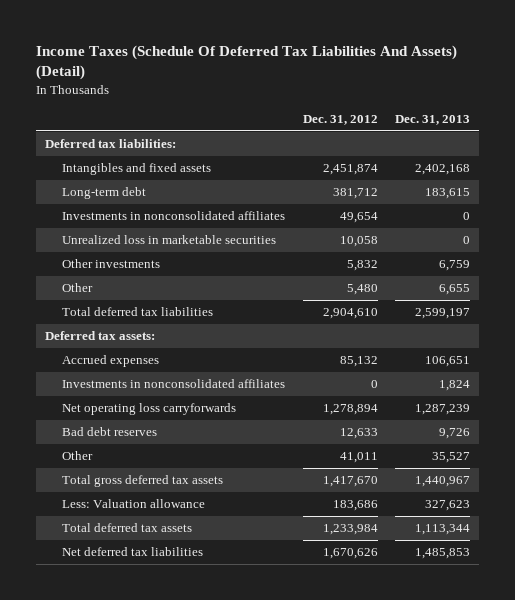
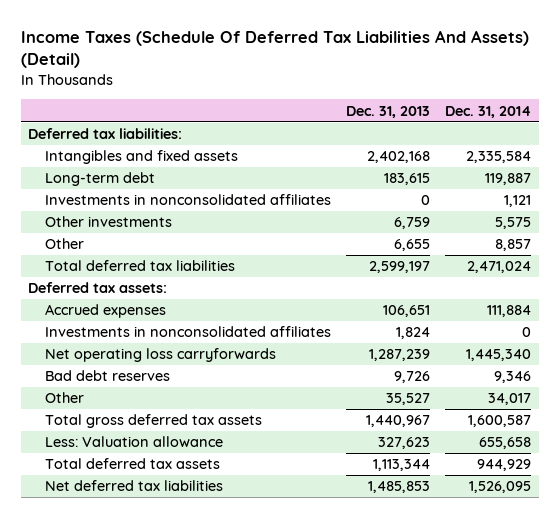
[302,114,378,125] Dec. 31, 2012 -> none
none -> [445,105,532,118] Dec. 31, 2014
[62,235,277,245] Unrealized loss in marketable securities -> none

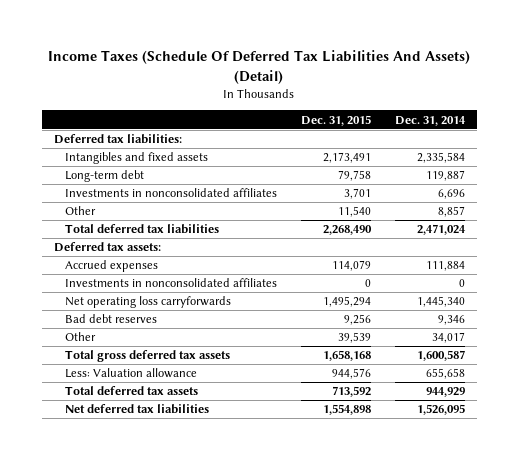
[346,105,431,118] Dec. 31, 2013 -> none
none -> [300,114,371,126] Dec. 31, 2015
[45,216,173,228] Other investments -> none
[504,195,532,208] 1,121 -> [437,189,465,200] 6,696

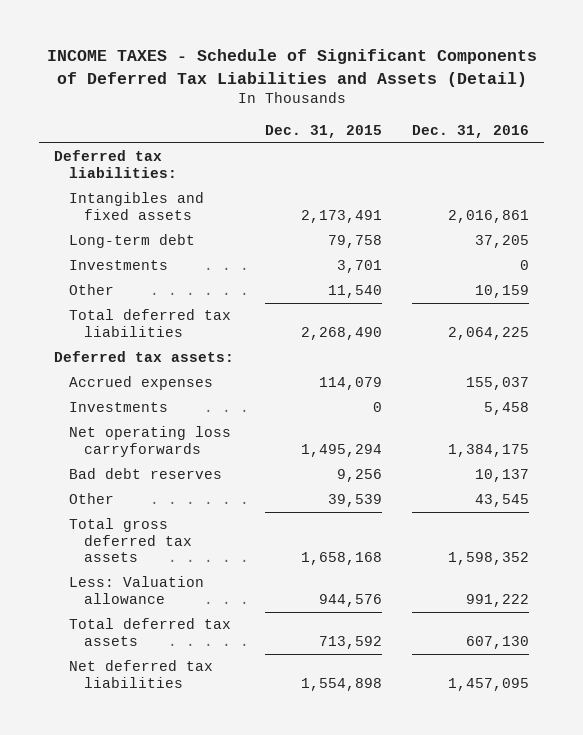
[48,50,471,84] Income Taxes (Schedule Of Deferred Tax Liabilities And Assets) (Detail) -> [46,49,537,87] INCOME TAXES - Schedule of Significant Components of Deferred Tax Liabilities and Assets (Detail)
[394,115,466,126] Dec. 31, 2014 -> none
none -> [411,124,529,138] Dec. 31, 2016
[64,188,277,198] Investments in nonconsolidated affiliates -> [69,260,169,271] Investments
[64,278,277,288] Investments in nonconsolidated affiliates -> none
none -> [69,402,169,413] Investments

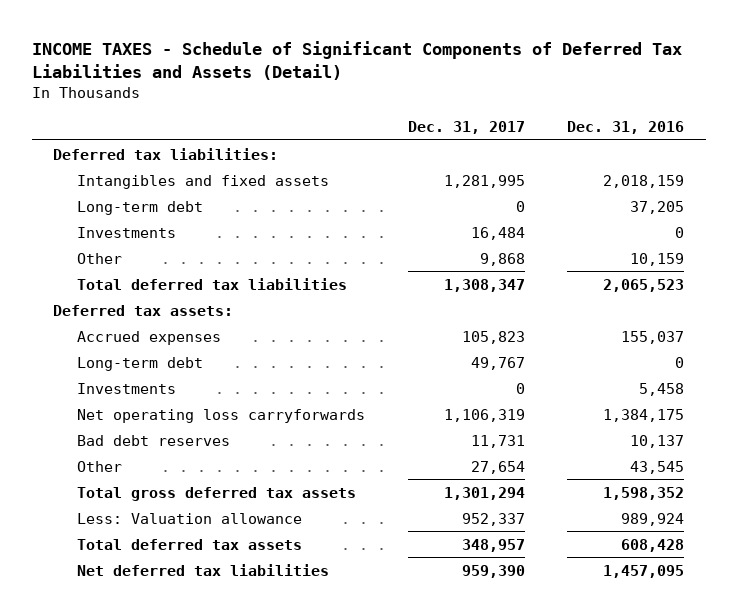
[264,124,382,138] Dec. 31, 2015 -> none
none -> [407,120,525,134] Dec. 31, 2017
[447,209,529,223] 2,016,861 -> [603,174,685,188] 2,018,159
[447,326,529,340] 2,064,225 -> [603,278,685,292] 2,065,523
none -> [77,356,204,371] Long-term debt
[465,593,529,607] 991,222 -> [621,512,685,526] 989,924
[465,635,529,649] 607,130 -> [621,538,685,552] 608,428

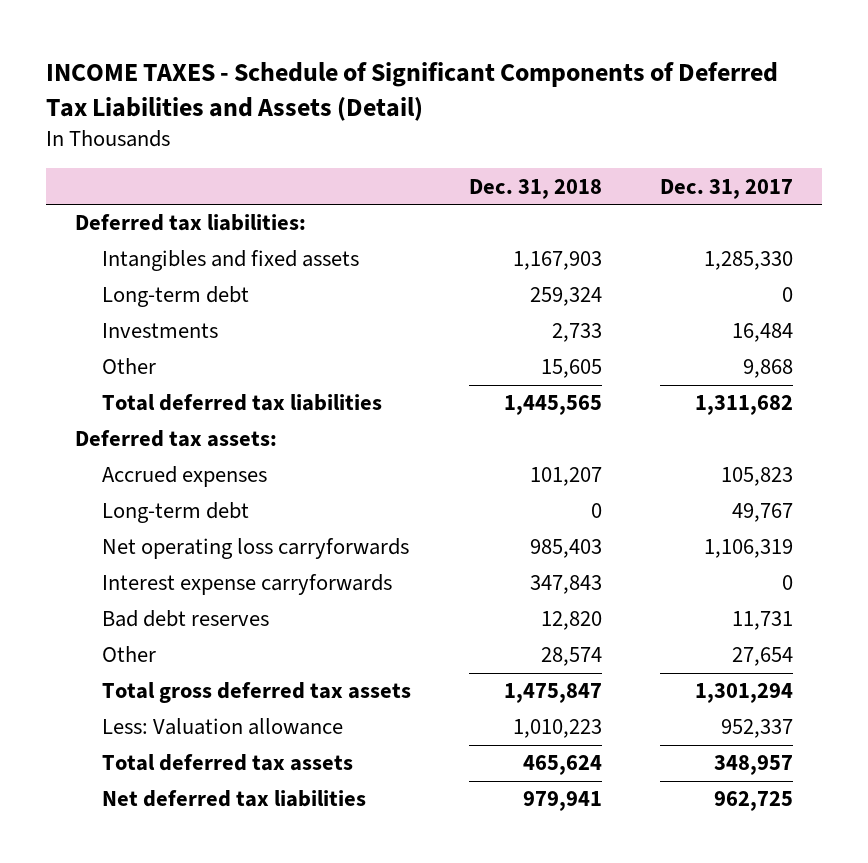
[567,120,685,134] Dec. 31, 2016 -> none
none -> [469,178,603,199] Dec. 31, 2018
[443,174,525,188] 1,281,995 -> [703,251,793,271] 1,285,330
[443,278,525,292] 1,308,347 -> [694,395,793,416] 1,311,682
[77,382,177,394] Investments -> none
none -> [102,574,393,596] Interest expense carryforwards
[461,564,525,578] 959,390 -> [713,791,793,812] 962,725

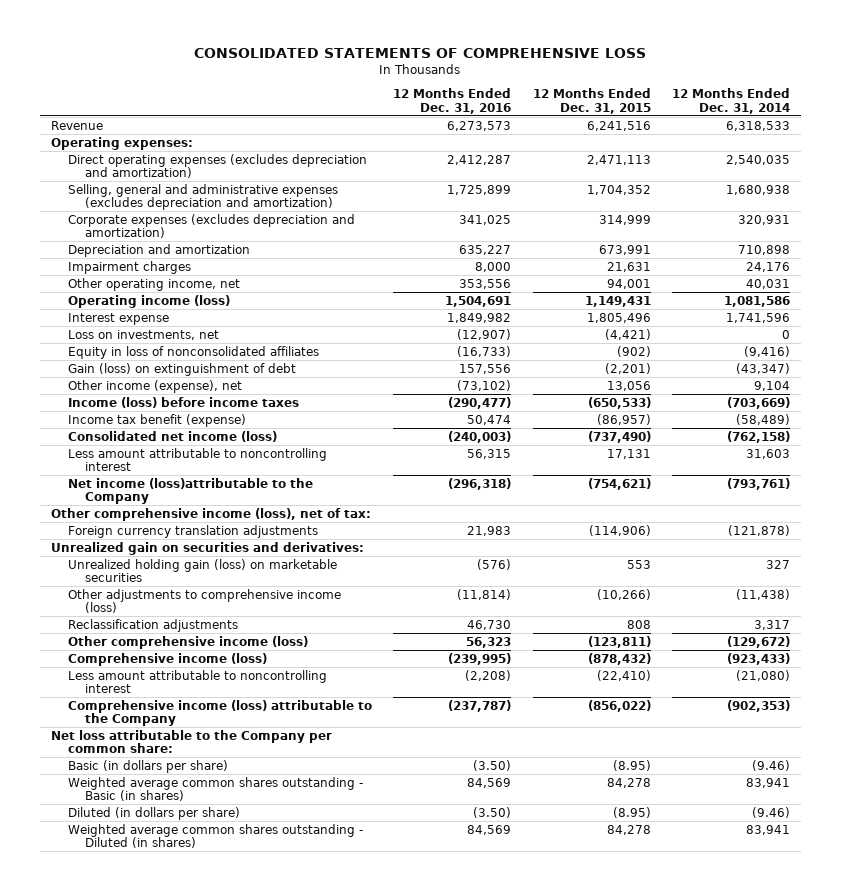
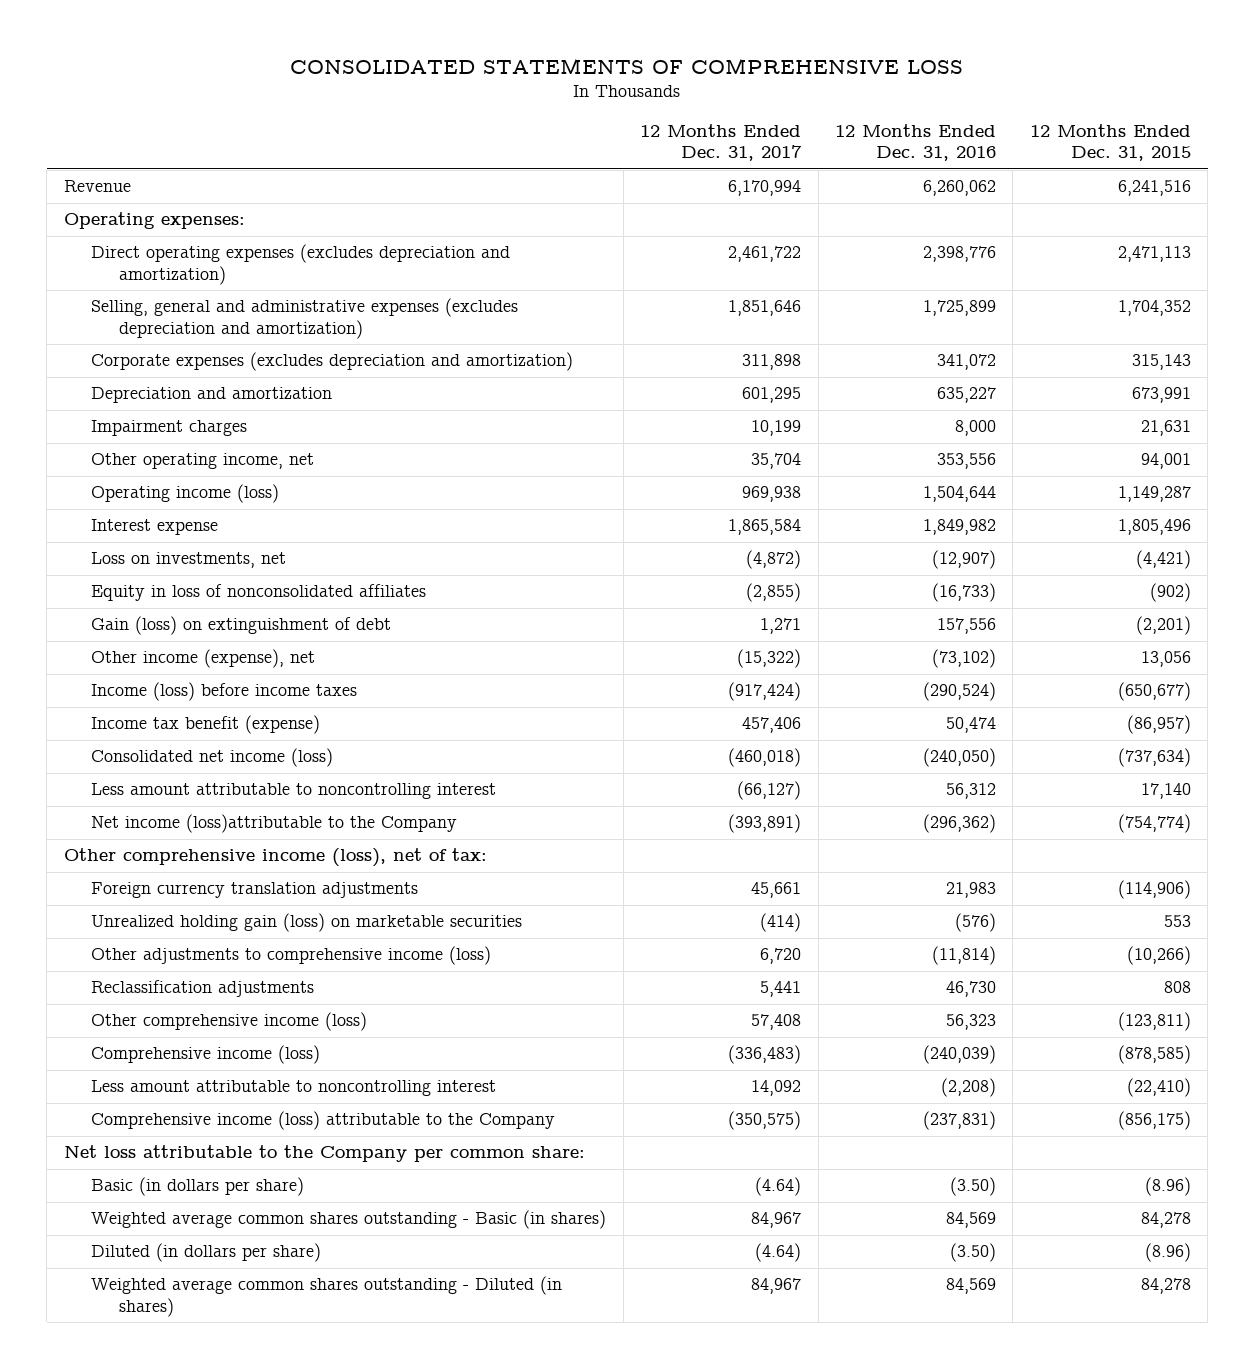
[672,88,791,114] 12 Months Ended Dec. 31, 2014 -> none
none -> [640,123,803,162] 12 Months Ended Dec. 31, 2017
[447,120,512,131] 6,273,573 -> [922,180,996,197] 6,260,062
[447,154,512,165] 2,412,287 -> [922,246,996,263] 2,398,776
[459,214,512,225] 341,025 -> [936,354,996,371] 341,072
[598,214,651,225] 314,999 -> [1131,354,1191,371] 315,143
[445,295,512,307] 1,504,691 -> [922,486,996,503] 1,504,644
[584,295,651,307] 1,149,431 -> [1117,486,1191,503] 1,149,287
[448,396,512,409] (290,477) -> [922,682,996,702] (290,524)
[587,396,651,409] (650,533) -> [1117,682,1191,702] (650,677)
[448,430,512,443] (240,003) -> [922,748,996,768] (240,050)
[587,430,651,443] (737,490) -> [1117,748,1191,768] (737,634)
[467,448,512,459] 56,315 -> [945,783,996,800] 56,312
[606,448,651,459] 17,131 -> [1140,783,1191,800] 17,140
[448,477,512,490] (296,318) -> [922,814,996,834] (296,362)
[587,477,651,490] (754,621) -> [1117,814,1191,834] (754,774)
[50,541,364,555] Unrealized gain on securities and derivatives: -> none
[448,652,512,665] (239,995) -> [922,1045,996,1065] (240,039)
[587,652,651,665] (878,432) -> [1117,1045,1191,1065] (878,585)
[448,699,512,712] (237,787) -> [922,1111,996,1131] (237,831)
[587,699,651,712] (856,022) -> [1117,1111,1191,1131] (856,175)
[612,759,651,771] (8.95) -> [1144,1177,1191,1197] (8.96)
[612,806,651,818] (8.95) -> [1144,1243,1191,1263] (8.96)

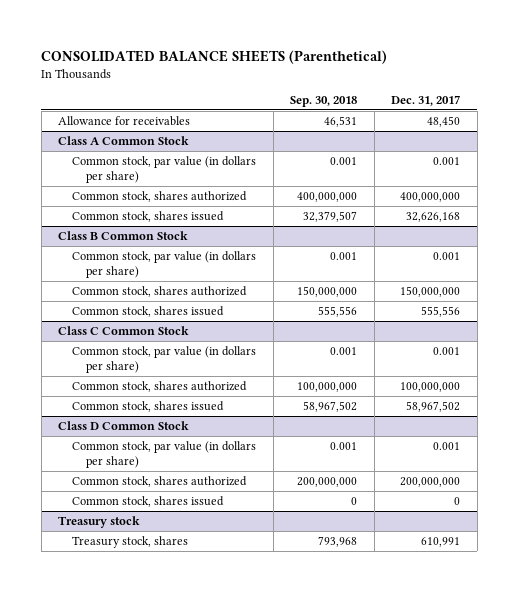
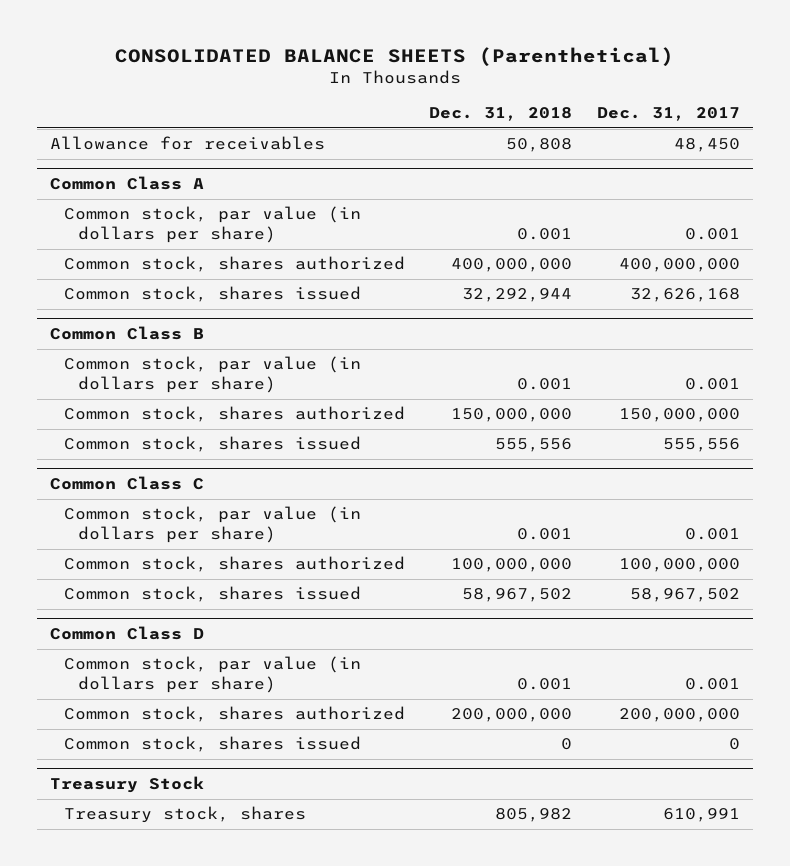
[290,95,358,107] Sep. 30, 2018 -> none
none -> [429,107,573,122] Dec. 31, 2018
[58,135,190,145] Class A Common Stock -> [49,176,204,191] Common Class A
[58,230,189,240] Class B Common Stock -> [49,326,204,341] Common Class B
[58,325,190,335] Class C Common Stock -> [49,476,204,491] Common Class C
[58,420,190,430] Class D Common Stock -> [49,626,204,641] Common Class D
[58,515,141,528] Treasury stock -> [49,776,204,794] Treasury Stock

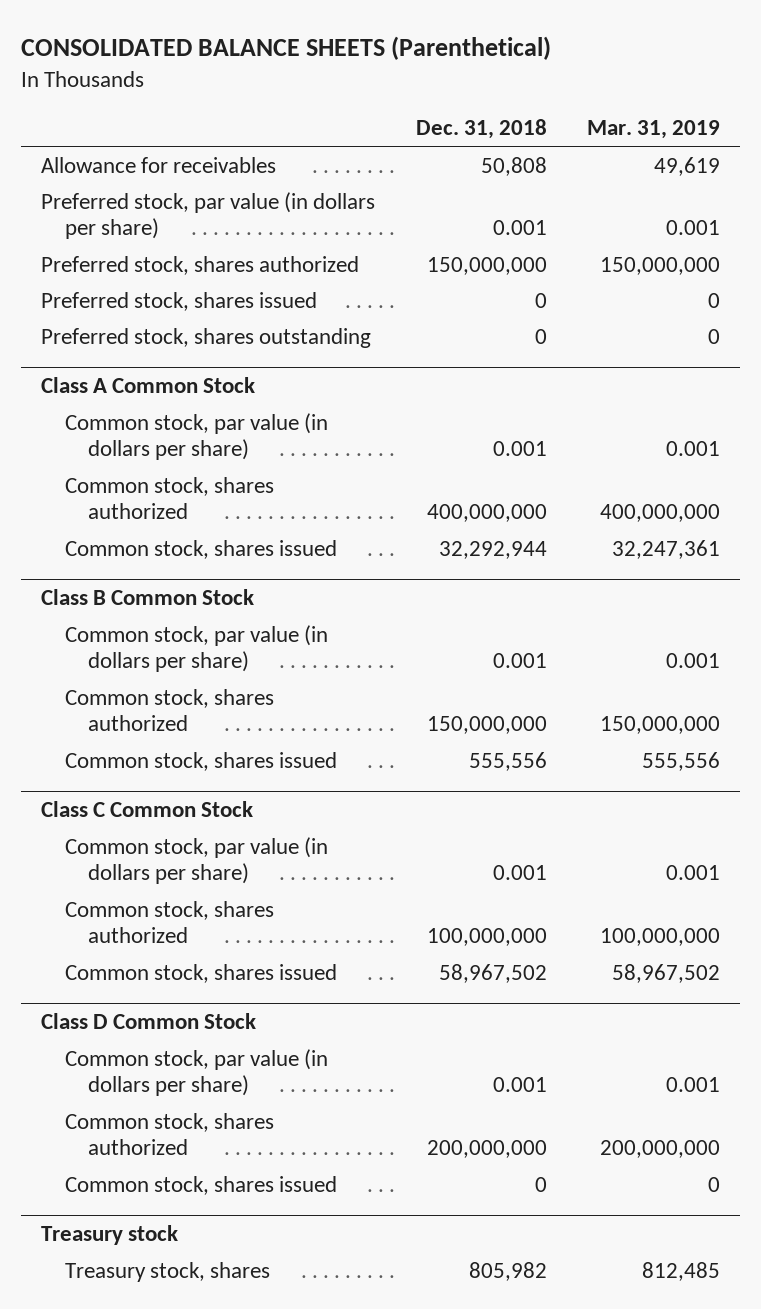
[597,107,741,122] Dec. 31, 2017 -> none
none -> [586,120,720,140] Mar. 31, 2019
none -> [41,191,376,240] Preferred stock, par value (in dollars per share)
none -> [41,255,360,275] Preferred stock, shares authorized
none -> [41,291,318,311] Preferred stock, shares issued
none -> [41,327,372,348] Preferred stock, shares outstanding
[49,176,204,191] Common Class A -> [41,376,256,393] Class A Common Stock
[49,326,204,341] Common Class B -> [41,588,255,605] Class B Common Stock
[49,476,204,491] Common Class C -> [41,800,254,817] Class C Common Stock
[49,626,204,641] Common Class D -> [41,1012,257,1029] Class D Common Stock
[49,776,204,794] Treasury Stock -> [41,1224,179,1245] Treasury stock

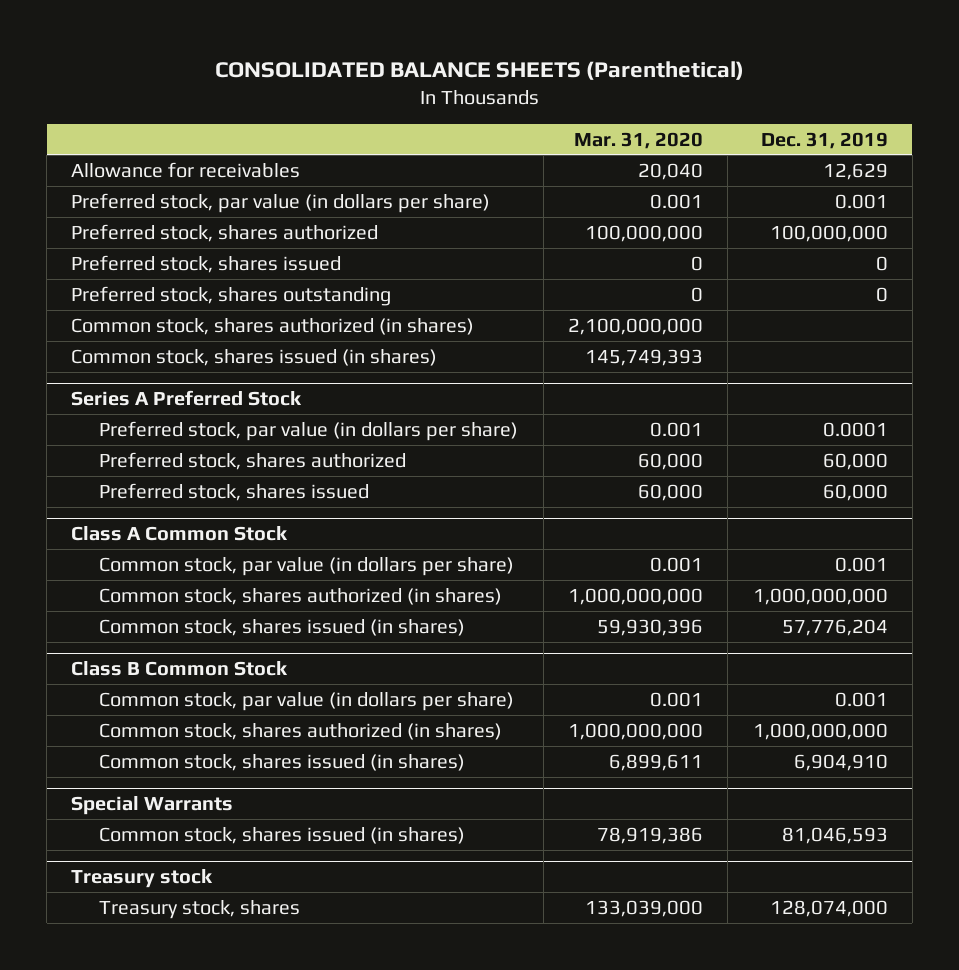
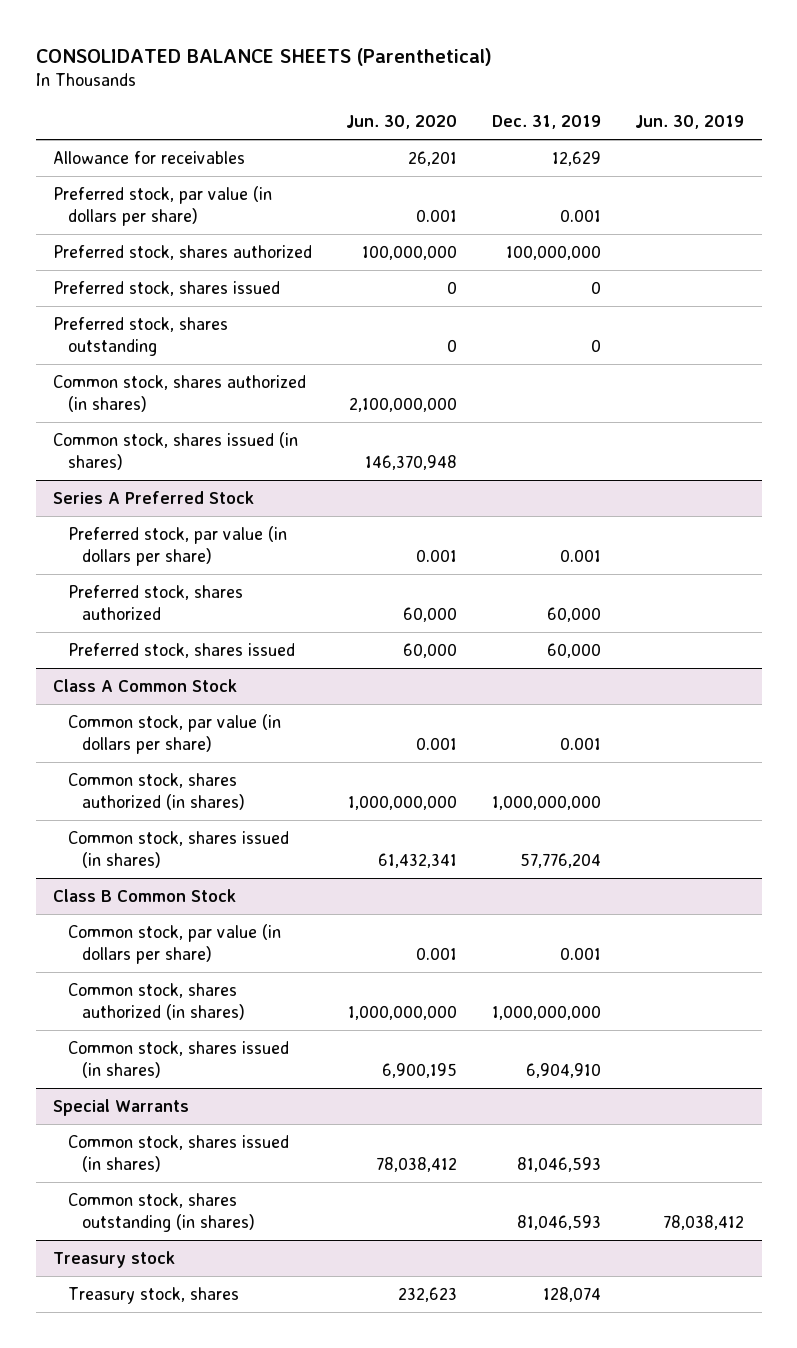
[574,131,704,149] Mar. 31, 2020 -> none
none -> [346,115,458,130] Jun. 30, 2020
none -> [635,115,745,130] Jun. 30, 2019
[822,421,888,437] 0.0001 -> [559,549,601,563] 0.001
none -> [67,1192,256,1233] Common stock, shares outstanding (in shares)
[769,899,888,917] 128,074,000 -> [542,1286,601,1302] 128,074

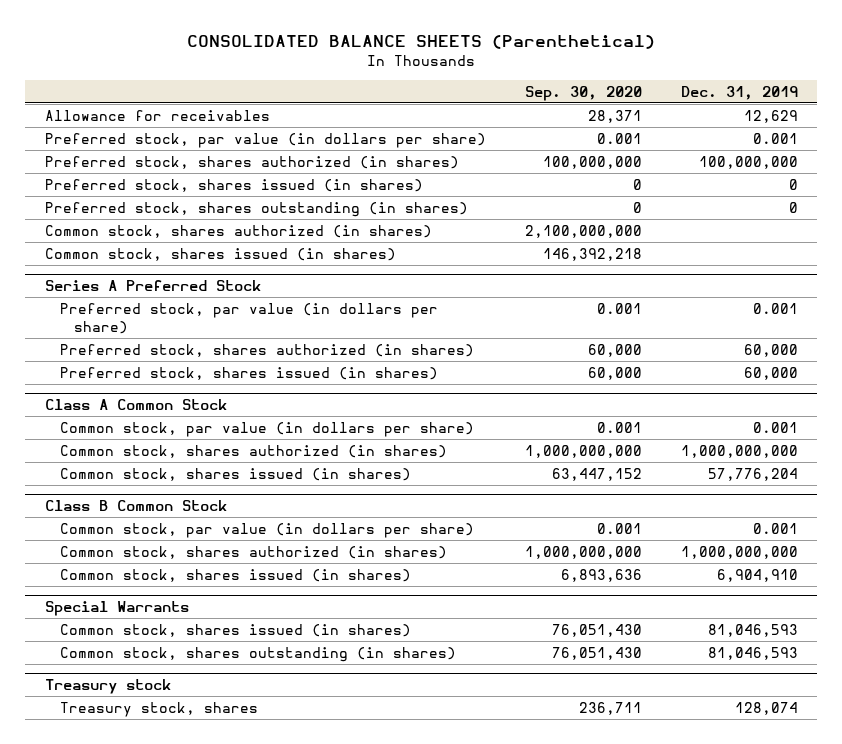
[346,115,458,130] Jun. 30, 2020 -> none
[635,115,745,130] Jun. 30, 2019 -> none
none -> [524,85,642,101] Sep. 30, 2020
[52,244,312,260] Preferred stock, shares authorized -> [44,155,459,169] Preferred stock, shares authorized (in shares)
[52,280,280,296] Preferred stock, shares issued -> [44,178,423,192] Preferred stock, shares issued (in shares)
[52,316,228,357] Preferred stock, shares outstanding -> [44,201,468,217] Preferred stock, shares outstanding (in shares)
[67,584,243,621] Preferred stock, shares authorized -> [59,343,474,357] Preferred stock, shares authorized (in shares)
[67,642,295,658] Preferred stock, shares issued -> [59,366,438,380] Preferred stock, shares issued (in shares)

